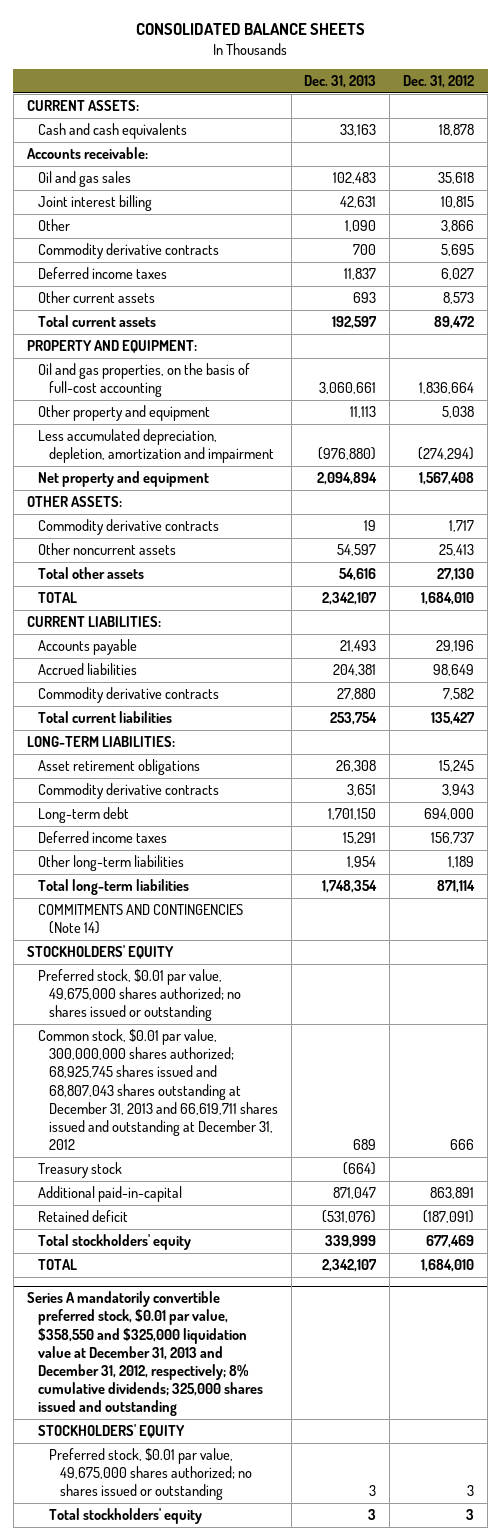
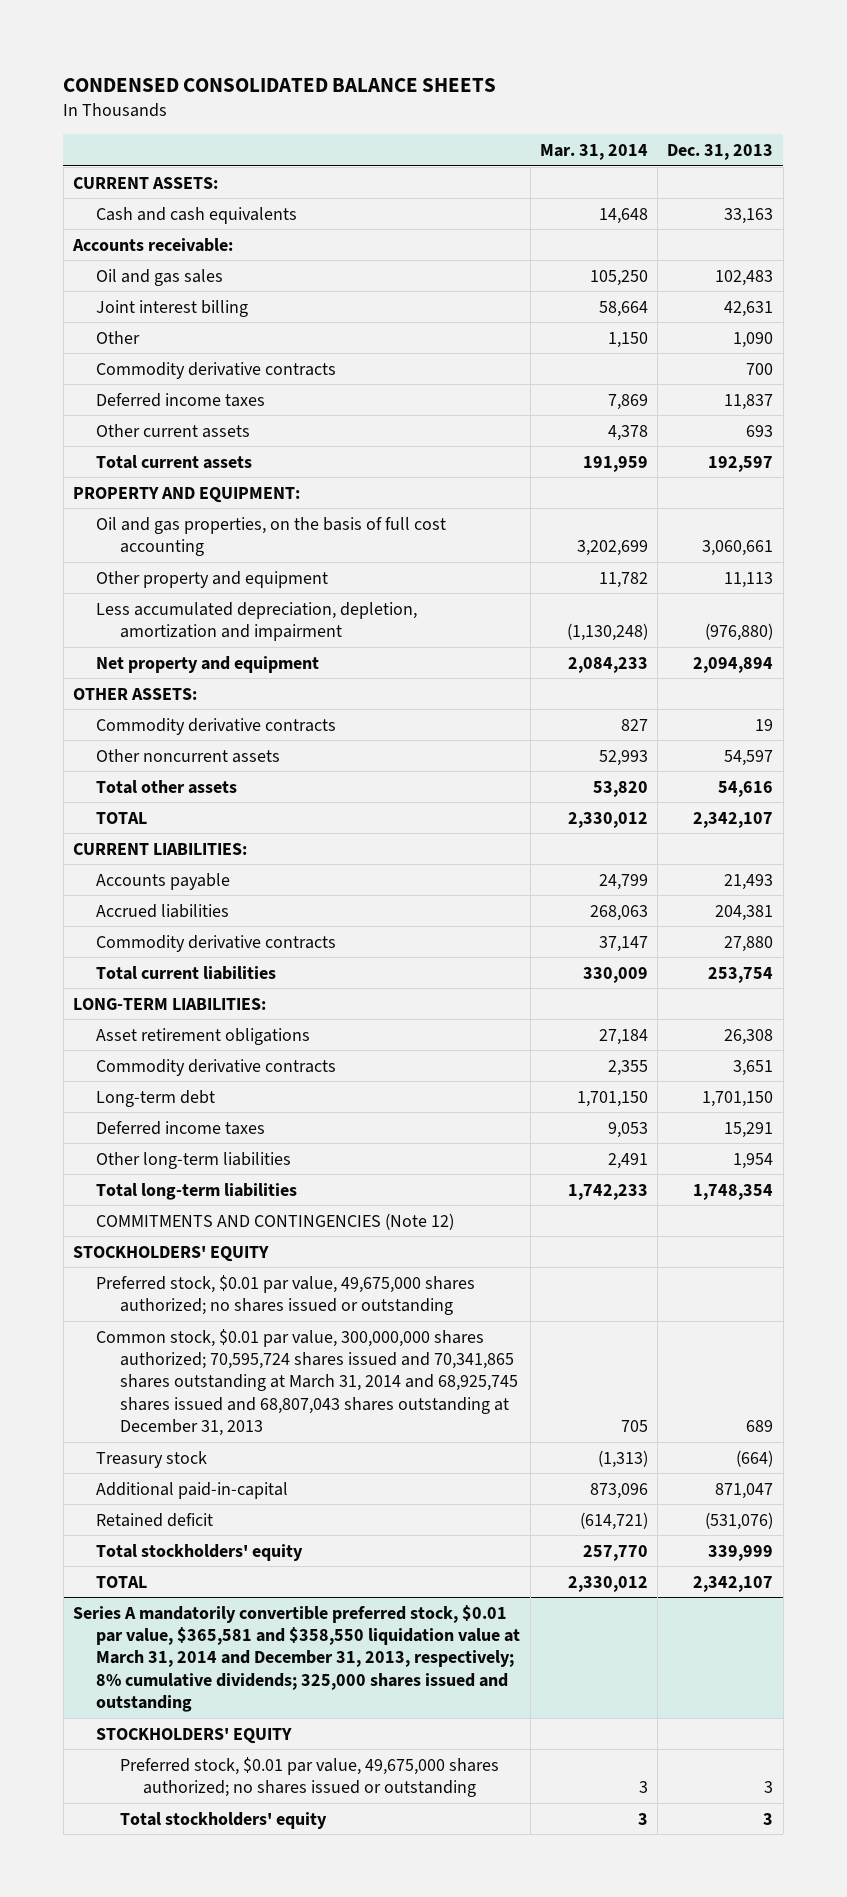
[136,23,366,36] CONSOLIDATED BALANCE SHEETS -> [63,77,497,92] CONDENSED CONSOLIDATED BALANCE SHEETS
[403,75,475,89] Dec. 31, 2012 -> none
none -> [539,143,648,160] Mar. 31, 2014
[37,363,250,398] Oil and gas properties, on the basis of full-cost accounting -> [96,516,447,556] Oil and gas properties, on the basis of full cost accounting
[37,904,243,935] COMMITMENTS AND CONTINGENCIES (Note 14) -> [96,1212,455,1230] COMMITMENTS AND CONTINGENCIES (Note 12)
[37,1029,278,1151] Common stock, $0.01 par value, 300,000,000 shares authorized; 68,925,745 shares issued and 68,807,043 shares outstanding at December 31, 2013 and 66,619,711 shares issued and outstanding at December 31, 2012 -> [96,1328,518,1437] Common stock, $0.01 par value, 300,000,000 shares authorized; 70,595,724 shares issued and 70,341,865 shares outstanding at March 31, 2014 and 68,925,745 shares issued and 68,807,043 shares outstanding at December 31, 2013
[26,1291,263,1417] Series A mandatorily convertible preferred stock, $0.01 par value, $358,550 and $325,000 liquidation value at December 31, 2013 and December 31, 2012, respectively; 8% cumulative dividends; 325,000 shares issued and outstanding -> [73,1604,521,1713] Series A mandatorily convertible preferred stock, $0.01 par value, $365,581 and $358,550 liquidation value at March 31, 2014 and December 31, 2013, respectively; 8% cumulative dividends; 325,000 shares issued and outstanding

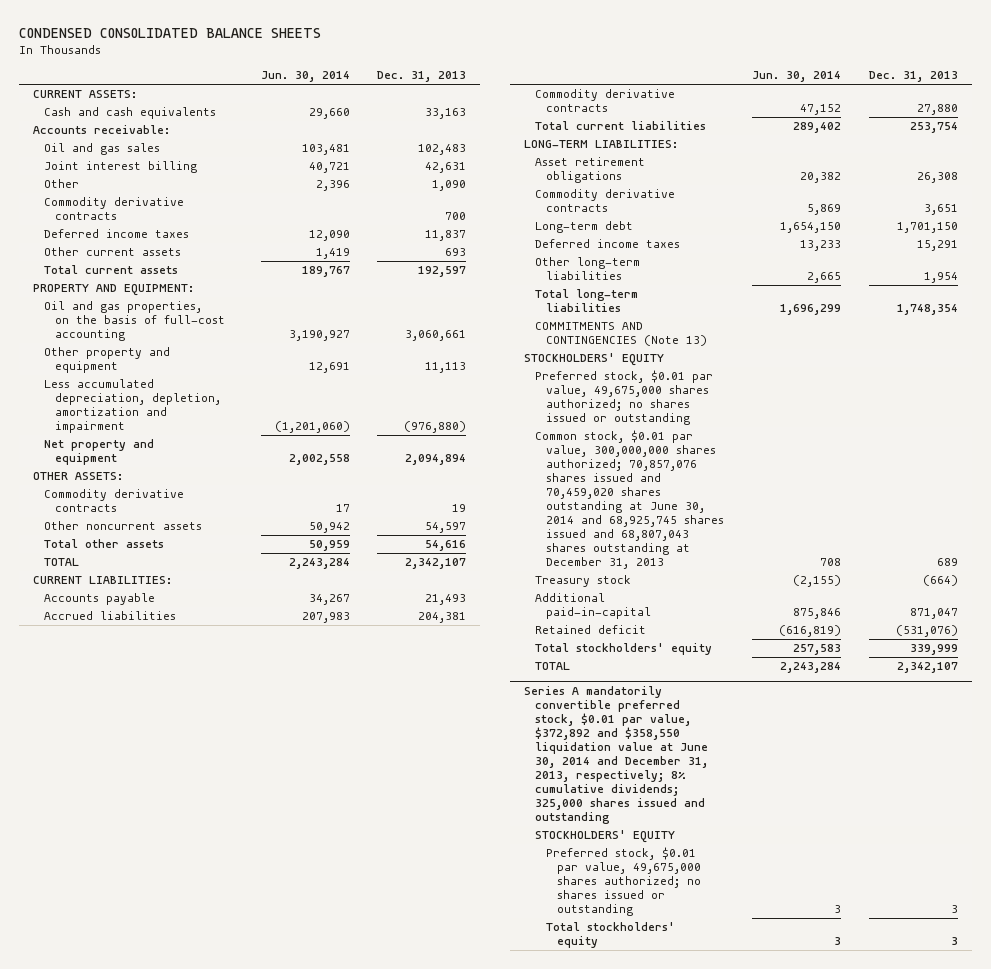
[539,143,648,160] Mar. 31, 2014 -> none
none -> [260,71,350,83] Jun. 30, 2014
[96,516,447,556] Oil and gas properties, on the basis of full cost accounting -> [43,301,225,342] Oil and gas properties, on the basis of full-cost accounting
[96,1212,455,1230] COMMITMENTS AND CONTINGENCIES (Note 12) -> [535,322,707,347] COMMITMENTS AND CONTINGENCIES (Note 13)
[96,1328,518,1437] Common stock, $0.01 par value, 300,000,000 shares authorized; 70,595,724 shares issued and 70,341,865 shares outstanding at March 31, 2014 and 68,925,745 shares issued and 68,807,043 shares outstanding at December 31, 2013 -> [535,430,724,569] Common stock, $0.01 par value, 300,000,000 shares authorized; 70,857,076 shares issued and 70,459,020 shares outstanding at June 30, 2014 and 68,925,745 shares issued and 68,807,043 shares outstanding at December 31, 2013
[73,1604,521,1713] Series A mandatorily convertible preferred stock, $0.01 par value, $365,581 and $358,550 liquidation value at March 31, 2014 and December 31, 2013, respectively; 8% cumulative dividends; 325,000 shares issued and outstanding -> [524,686,709,824] Series A mandatorily convertible preferred stock, $0.01 par value, $372,892 and $358,550 liquidation value at June 30, 2014 and December 31, 2013, respectively; 8% cumulative dividends; 325,000 shares issued and outstanding

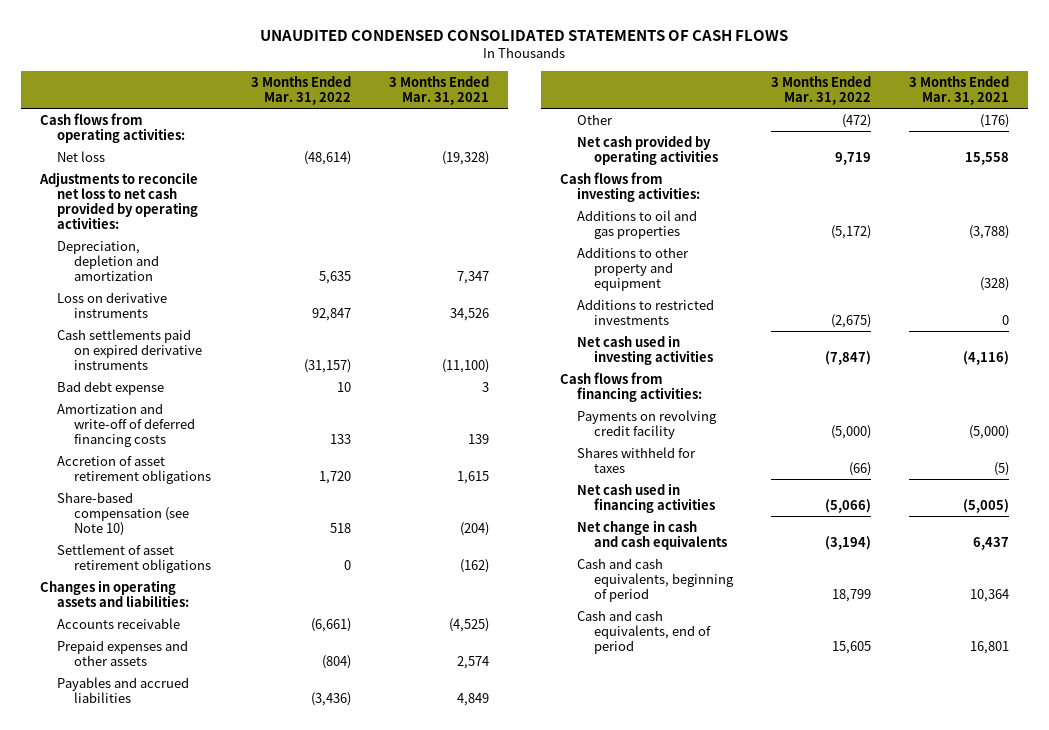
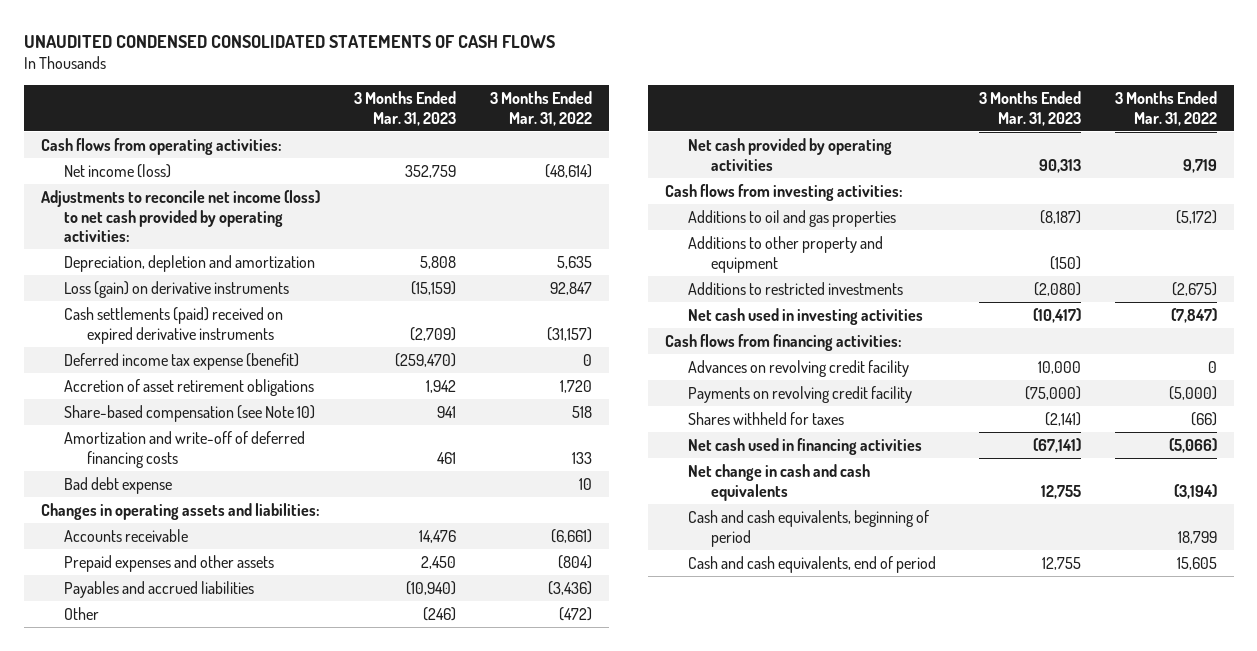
[389,75,490,105] 3 Months Ended Mar. 31, 2021 -> none
none -> [353,90,456,126] 3 Months Ended Mar. 31, 2023
[56,150,105,162] Net loss -> [63,163,171,178] Net income (loss)
[38,171,198,229] Adjustments to reconcile net loss to net cash provided by operating activities: -> [40,189,320,243] Adjustments to reconcile net income (loss) to net cash provided by operating activities:
[56,291,167,318] Loss on derivative instruments -> [63,280,289,298] Loss (gain) on derivative instruments
[56,328,202,370] Cash settlements paid on expired derivative instruments -> [63,306,283,344] Cash settlements (paid) received on expired derivative instruments
none -> [63,352,299,370] Deferred income tax expense (benefit)
[56,543,211,573] Settlement of asset retirement obligations -> none
[56,402,195,447] Amortization and write-off of deferred financing costs -> [63,430,305,468] Amortization and write-off of deferred financing costs
[56,380,164,395] Bad debt expense -> [63,476,172,494] Bad debt expense
none -> [688,359,910,377] Advances on revolving credit facility

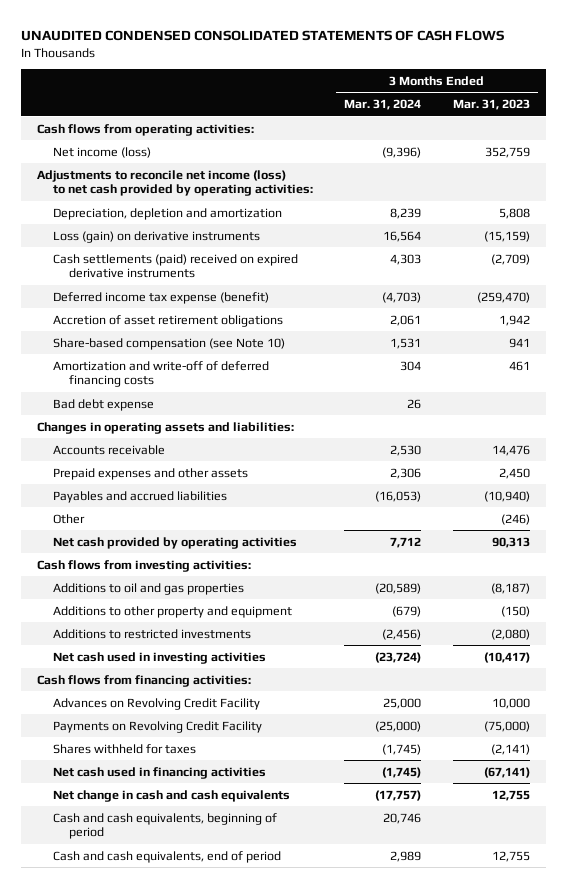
[489,90,592,126] 3 Months Ended Mar. 31, 2022 -> none
none -> [344,98,422,110] Mar. 31, 2024
[688,359,910,377] Advances on revolving credit facility -> [52,697,260,710] Advances on Revolving Credit Facility
[688,385,913,403] Payments on revolving credit facility -> [52,720,262,733] Payments on Revolving Credit Facility

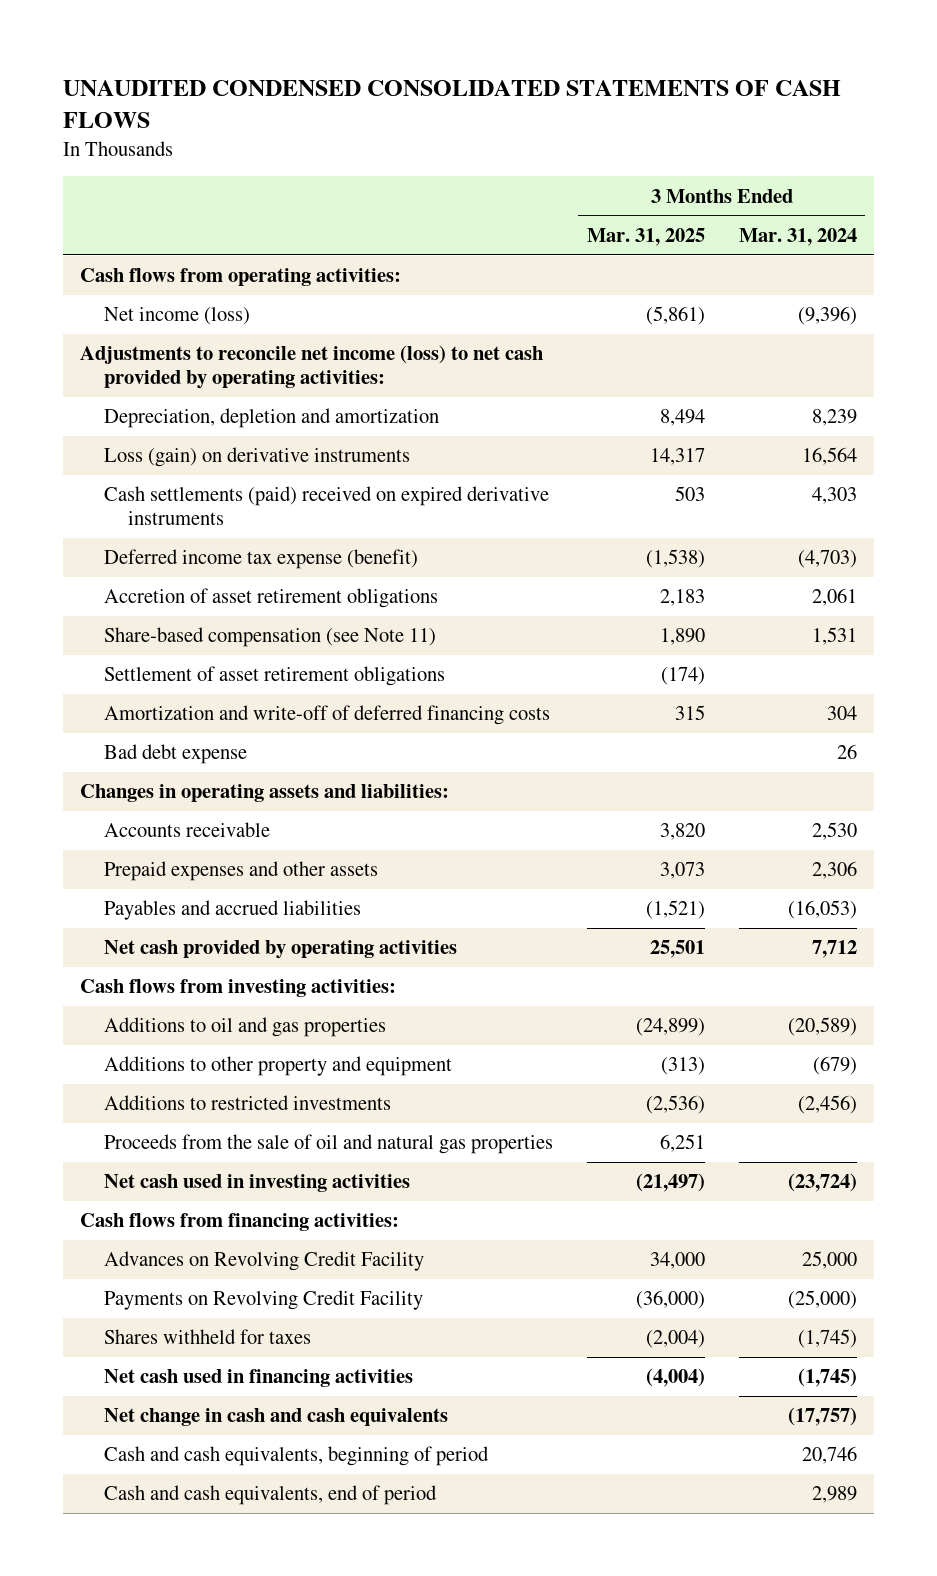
[453,98,531,110] Mar. 31, 2023 -> none
none -> [586,228,705,247] Mar. 31, 2025
[52,337,285,350] Share-based compensation (see Note 10) -> [104,627,437,648] Share-based compensation (see Note 11)
none -> [104,666,446,687] Settlement of asset retirement obligations
[52,513,85,524] Other -> none
none -> [104,1134,554,1155] Proceeds from the sale of oil and natural gas properties

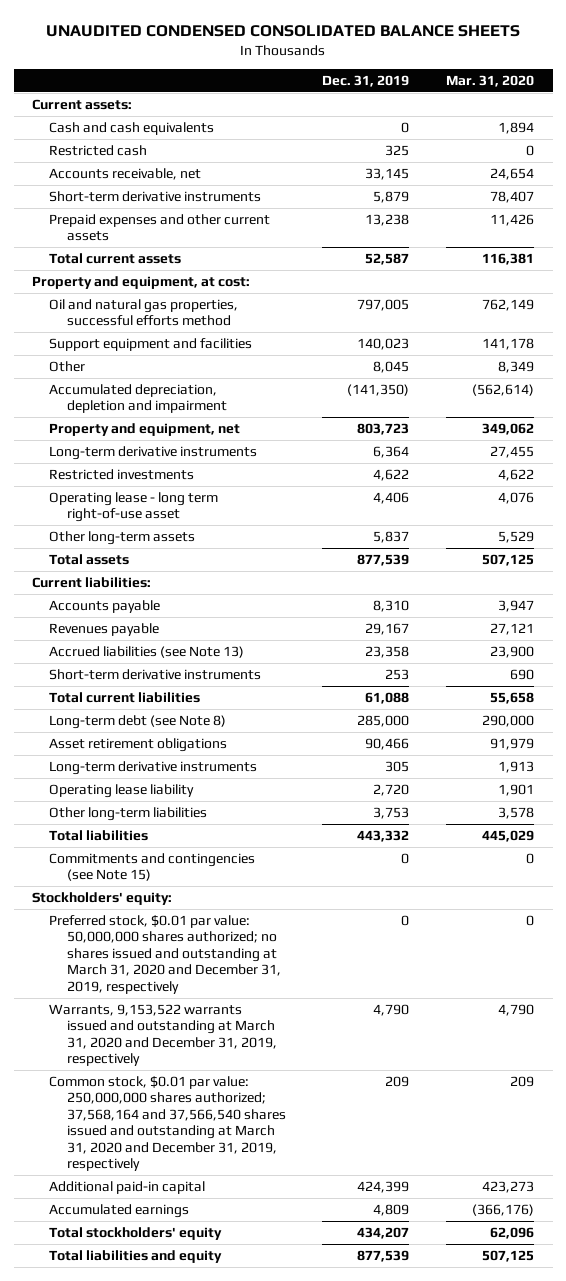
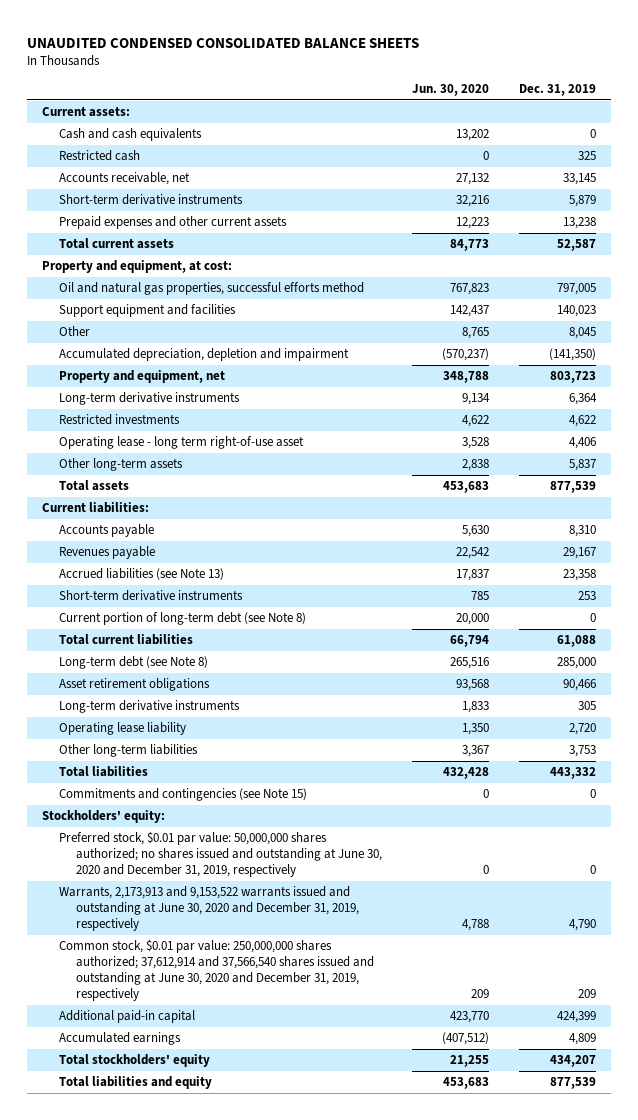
[446,75,535,88] Mar. 31, 2020 -> none
none -> [411,84,489,97] Jun. 30, 2020
none -> [59,612,307,626] Current portion of long-term debt (see Note 8)
[49,914,281,994] Preferred stock, $0.01 par value: 50,000,000 shares authorized; no shares issued and outstanding at March 31, 2020 and December 31, 2019, respectively -> [59,831,382,878] Preferred stock, $0.01 par value: 50,000,000 shares authorized; no shares issued and outstanding at June 30, 2020 and December 31, 2019, respectively
[49,1003,277,1067] Warrants, 9,153,522 warrants issued and outstanding at March 31, 2020 and December 31, 2019, respectively -> [59,886,359,932] Warrants, 2,173,913 and 9,153,522 warrants issued and outstanding at June 30, 2020 and December 31, 2019, respectively
[49,1075,286,1172] Common stock, $0.01 par value: 250,000,000 shares authorized; 37,568,164 and 37,566,540 shares issued and outstanding at March 31, 2020 and December 31, 2019, respectively -> [59,939,374,1002] Common stock, $0.01 par value: 250,000,000 shares authorized; 37,612,914 and 37,566,540 shares issued and outstanding at June 30, 2020 and December 31, 2019, respectively

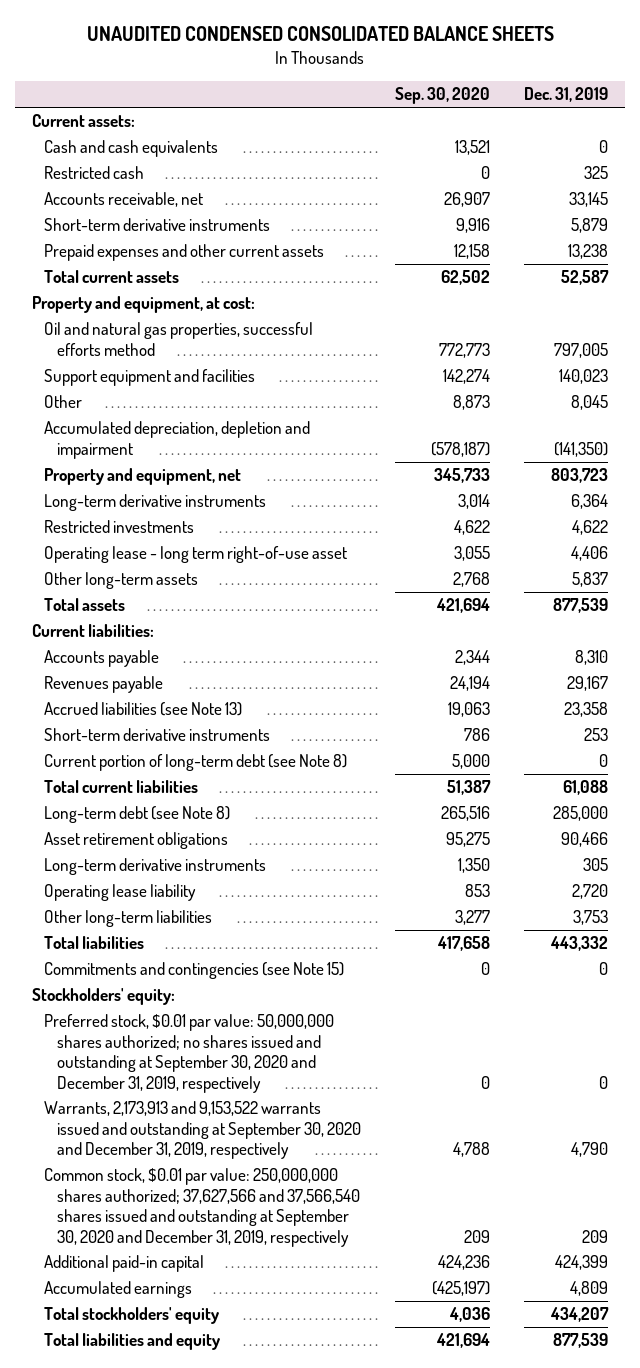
[411,84,489,97] Jun. 30, 2020 -> none
none -> [394,87,490,105] Sep. 30, 2020
[59,831,382,878] Preferred stock, $0.01 par value: 50,000,000 shares authorized; no shares issued and outstanding at June 30, 2020 and December 31, 2019, respectively -> [44,1014,335,1093] Preferred stock, $0.01 par value: 50,000,000 shares authorized; no shares issued and outstanding at September 30, 2020 and December 31, 2019, respectively
[59,886,359,932] Warrants, 2,173,913 and 9,153,522 warrants issued and outstanding at June 30, 2020 and December 31, 2019, respectively -> [44,1101,361,1160] Warrants, 2,173,913 and 9,153,522 warrants issued and outstanding at September 30, 2020 and December 31, 2019, respectively
[59,939,374,1002] Common stock, $0.01 par value: 250,000,000 shares authorized; 37,612,914 and 37,566,540 shares issued and outstanding at June 30, 2020 and December 31, 2019, respectively -> [44,1168,360,1247] Common stock, $0.01 par value: 250,000,000 shares authorized; 37,627,566 and 37,566,540 shares issued and outstanding at September 30, 2020 and December 31, 2019, respectively

